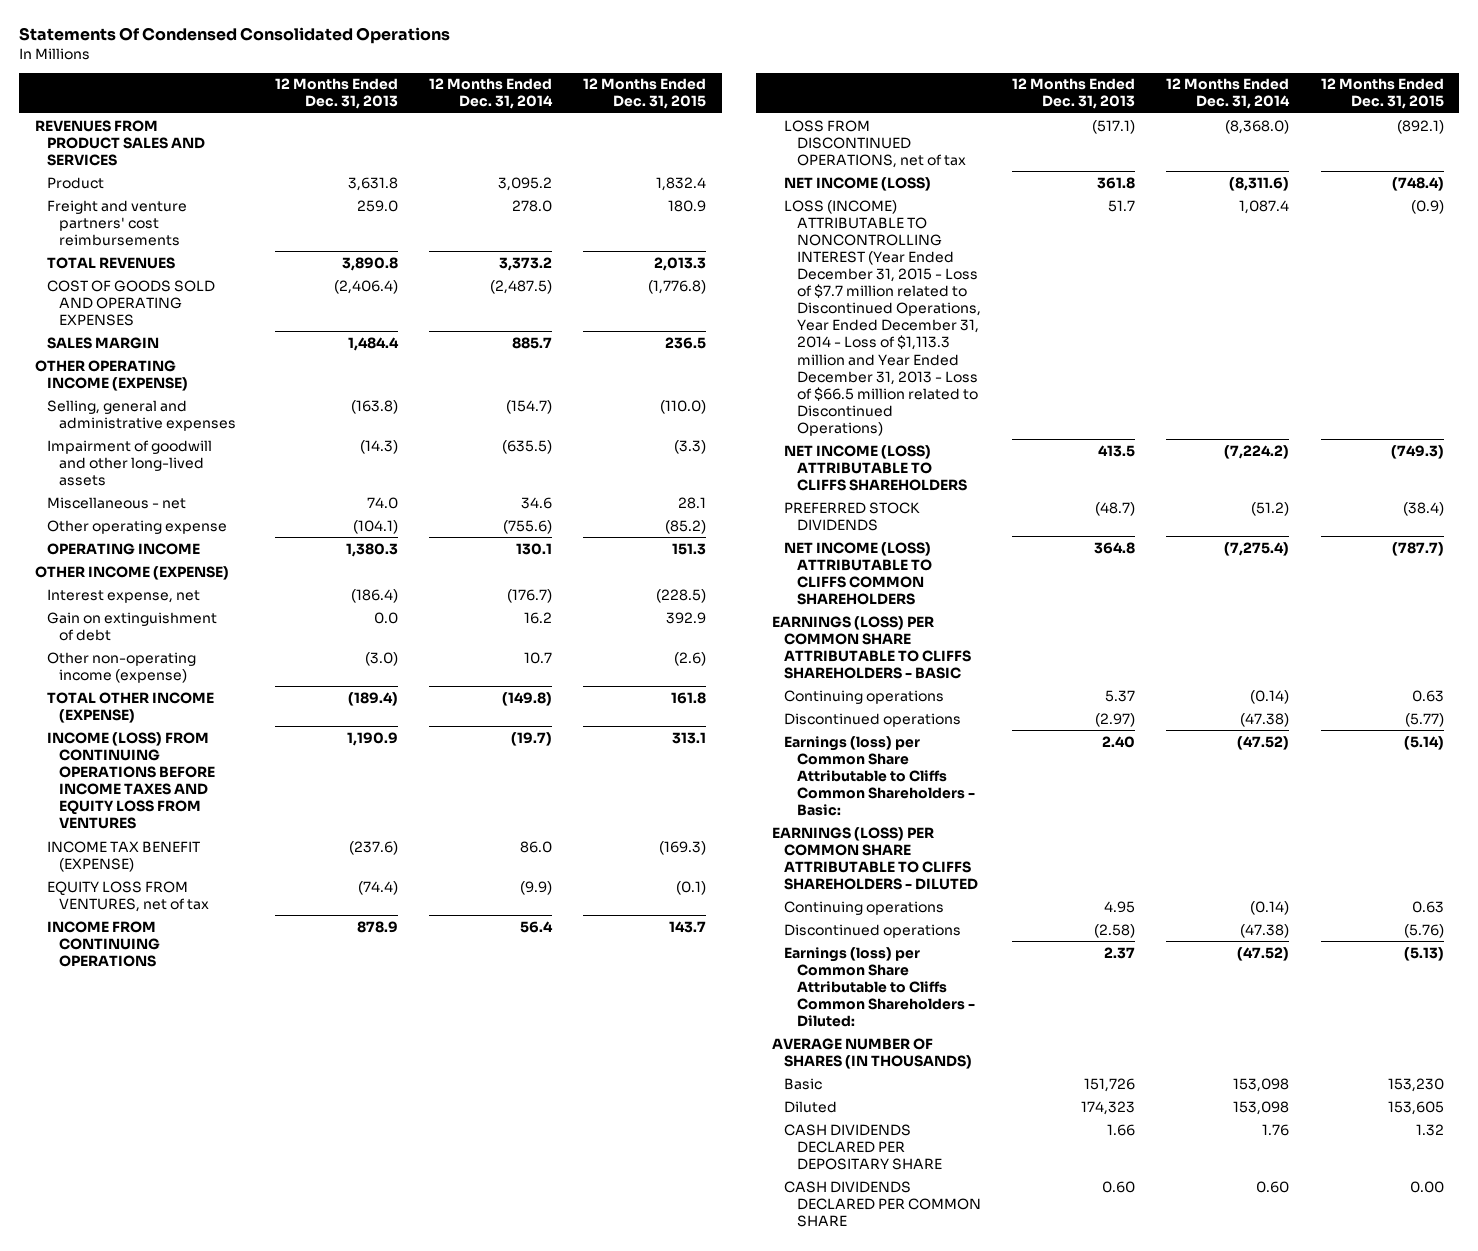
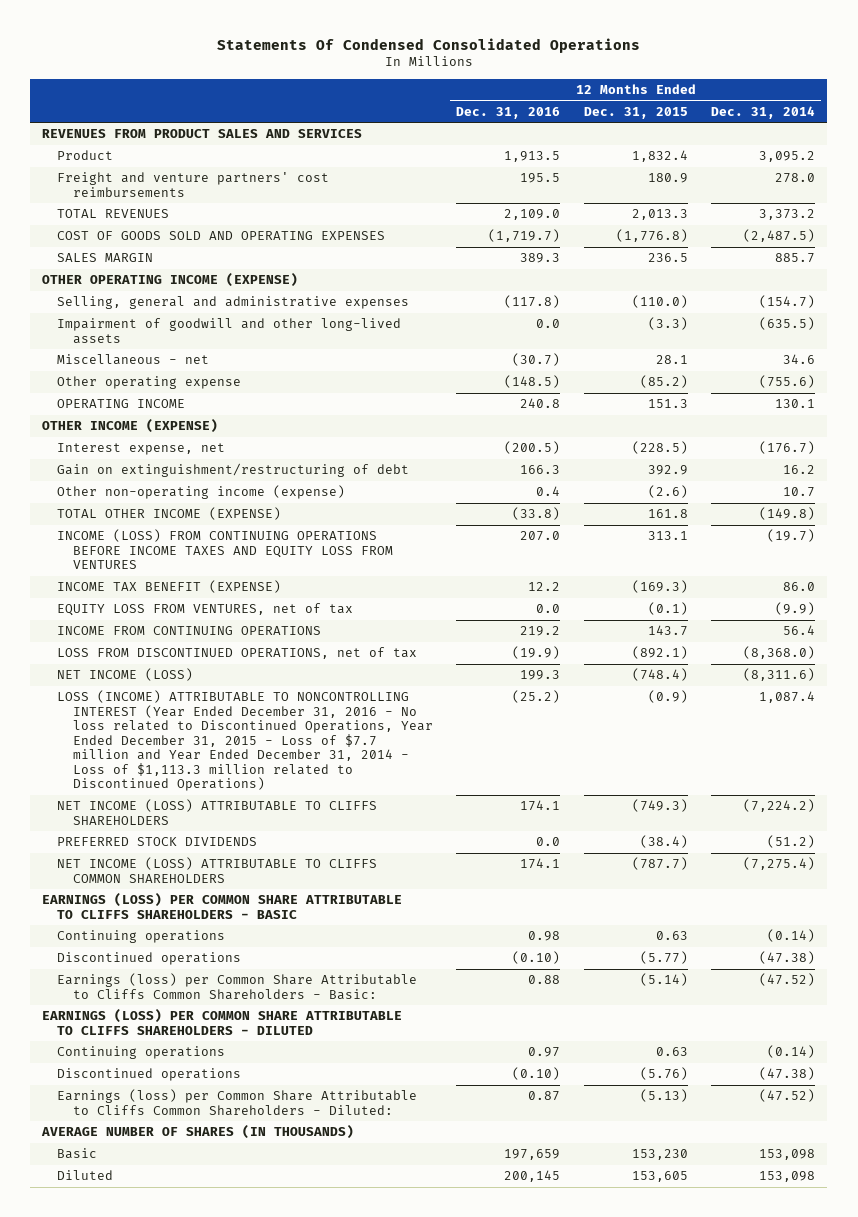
[274,78,398,110] 12 Months Ended Dec. 31, 2013 -> none
none -> [456,106,561,119] Dec. 31, 2016
[46,611,217,641] Gain on extinguishment of debt -> [57,463,410,478] Gain on extinguishment/restructuring of debt
[784,199,981,436] LOSS (INCOME) ATTRIBUTABLE TO NONCONTROLLING INTEREST (Year Ended December 31, 2015 - Loss of $7.7 million related to Discontinued Operations, Year Ended December 31, 2014 - Loss of $1,113.3 million and Year Ended December 31, 2013 - Loss of $66.5 million related to Discontinued Operations) -> [57,690,433,792] LOSS (INCOME) ATTRIBUTABLE TO NONCONTROLLING INTEREST (Year Ended December 31, 2016 - No loss related to Discontinued Operations, Year Ended December 31, 2015 - Loss of $7.7 million and Year Ended December 31, 2014 - Loss of $1,113.3 million related to Discontinued Operations)
[784,1123,942,1170] CASH DIVIDENDS DECLARED PER DEPOSITARY SHARE -> none
[784,1180,981,1227] CASH DIVIDENDS DECLARED PER COMMON SHARE -> none

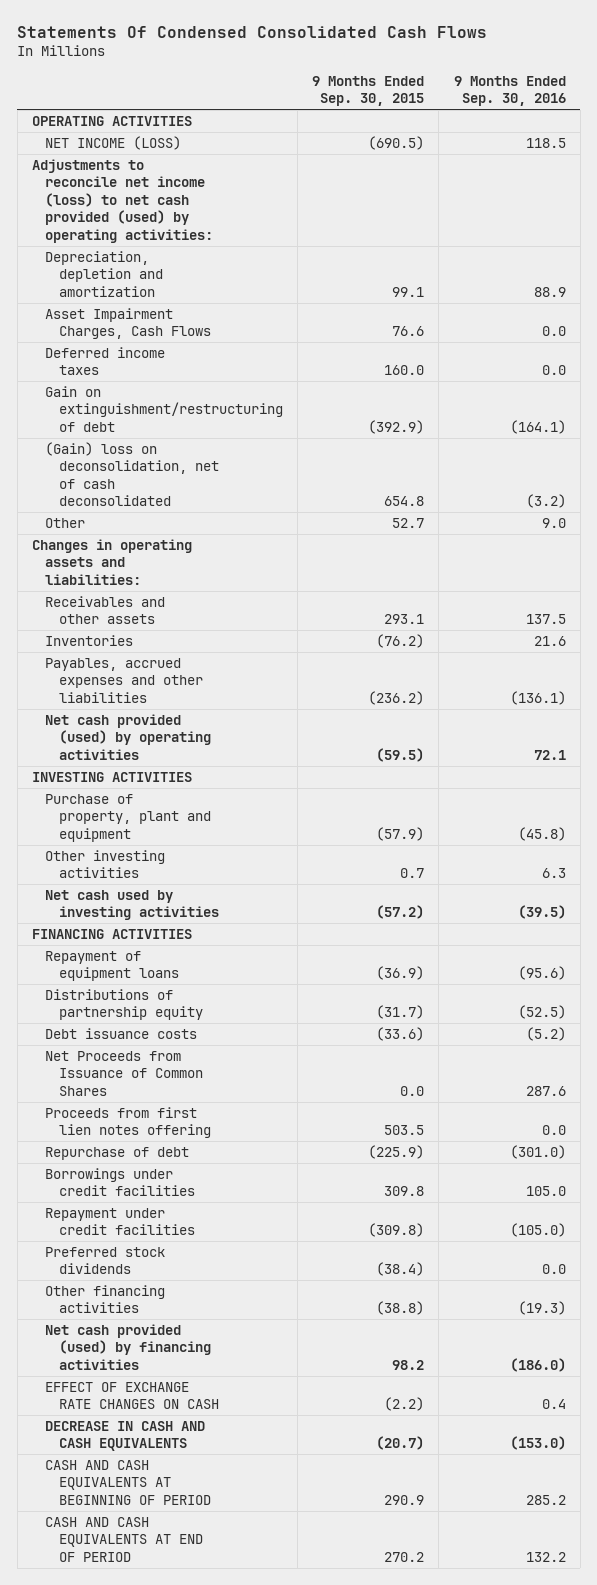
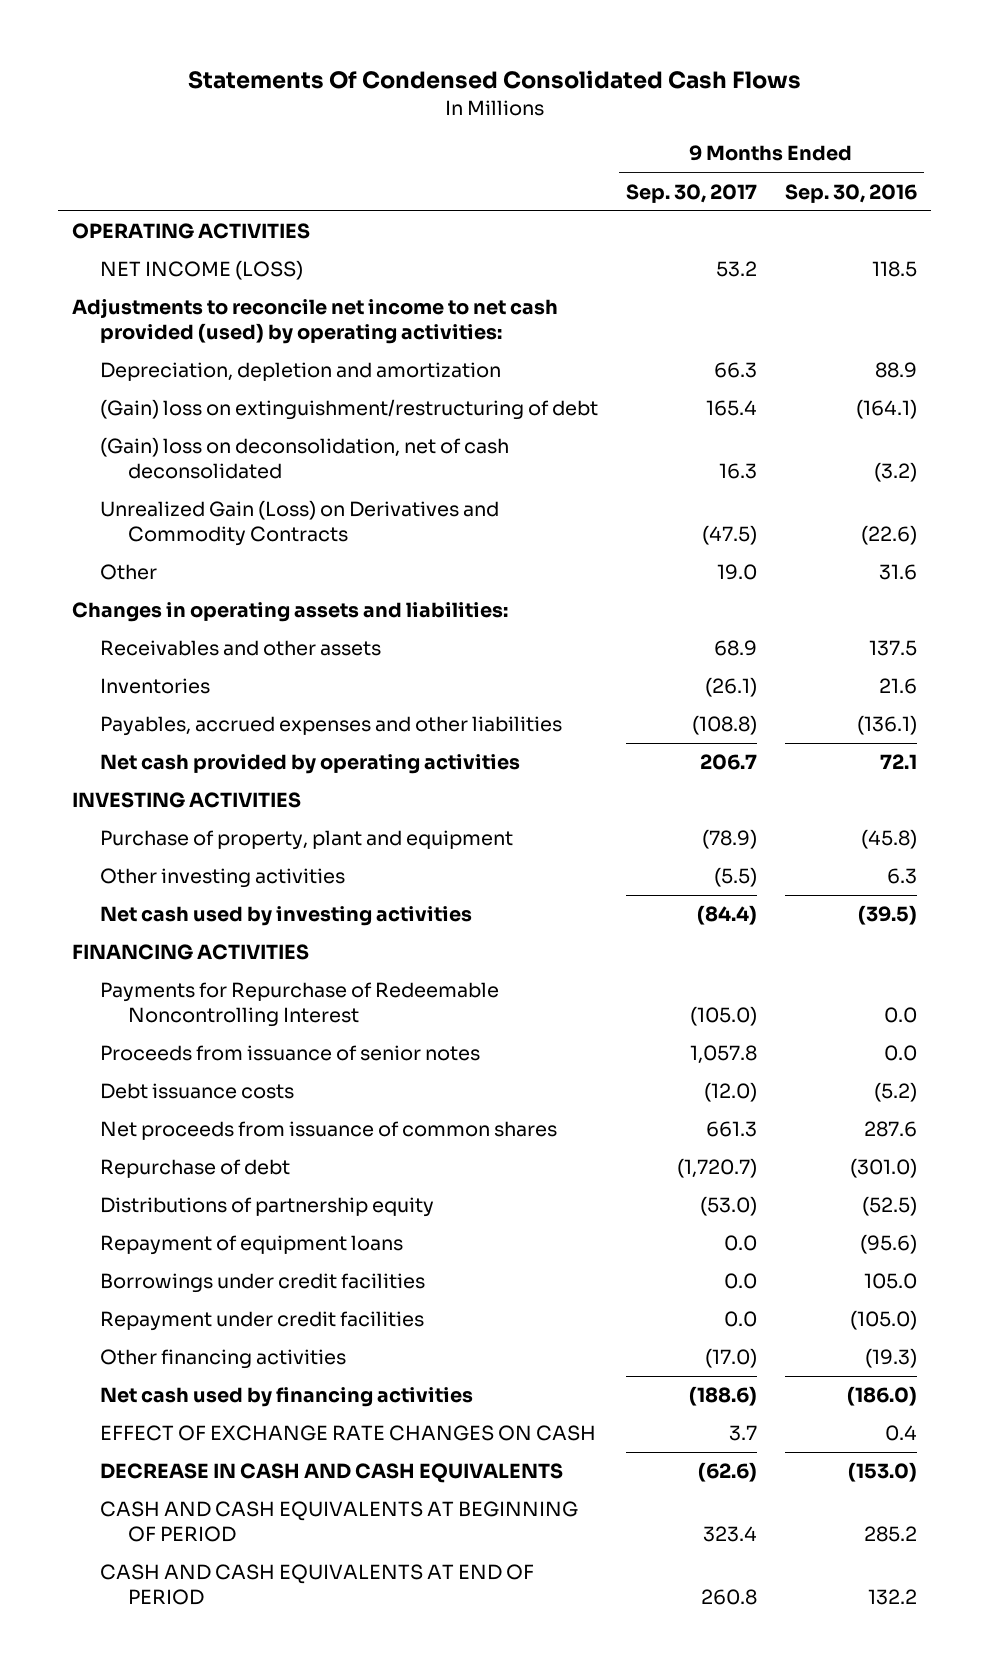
[312,75,425,107] 9 Months Ended Sep. 30, 2015 -> none
none -> [625,183,757,203] Sep. 30, 2017
[31,158,214,243] Adjustments to reconcile net income (loss) to net cash provided (used) by operating activities: -> [72,298,559,345] Adjustments to reconcile net income to net cash provided (used) by operating activities:
[45,307,211,340] Asset Impairment Charges, Cash Flows -> none
[45,346,166,376] Deferred income taxes -> none
[45,385,283,432] Gain on extinguishment/restructuring of debt -> [99,399,598,421] (Gain) loss on extinguishment/restructuring of debt
none -> [99,500,499,547] Unrealized Gain (Loss) on Derivatives and Commodity Contracts
[541,517,566,528] 9.0 -> [878,564,917,581] 31.6
[45,713,211,760] Net cash provided (used) by operating activities -> [99,754,520,775] Net cash provided by operating activities
none -> [99,982,499,1028] Payments for Repurchase of Redeemable Noncontrolling Interest
none -> [99,1045,480,1062] Proceeds from issuance of senior notes
[45,1106,211,1139] Proceeds from first lien notes offering -> none
[45,1050,203,1096] Net Proceeds from Issuance of Common Shares -> [99,1121,557,1141] Net proceeds from issuance of common shares
[45,988,203,1021] Distributions of partnership equity -> [99,1197,434,1218] Distributions of partnership equity
[45,950,179,982] Repayment of equipment loans -> [99,1235,403,1256] Repayment of equipment loans
[45,1246,166,1275] Preferred stock dividends -> none
[45,1323,211,1370] Net cash provided (used) by financing activities -> [99,1387,473,1408] Net cash used by financing activities

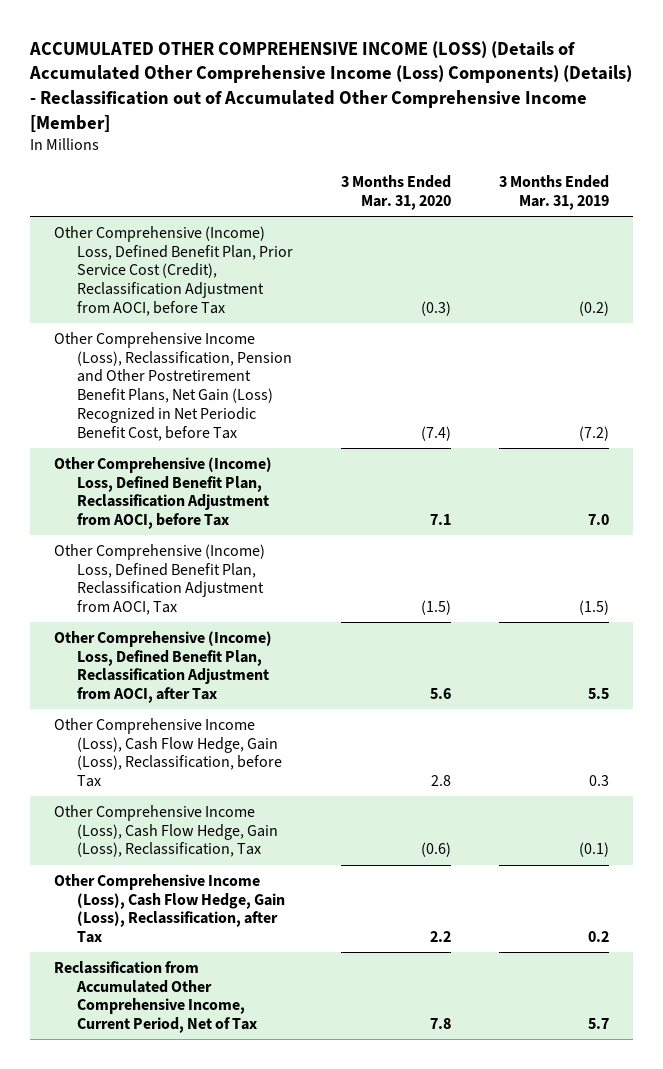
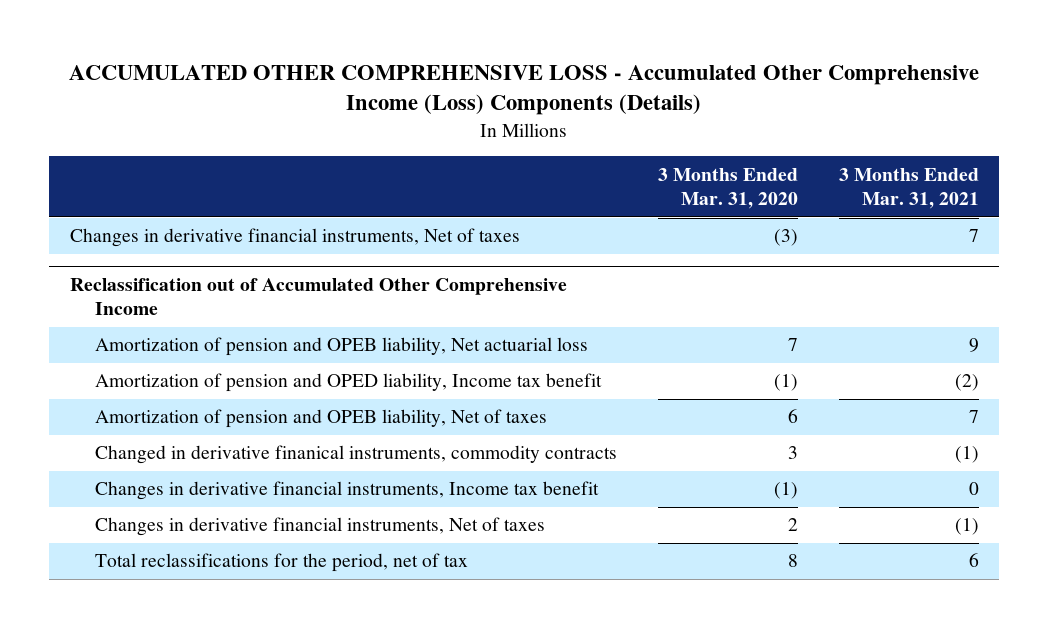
[29,40,633,132] ACCUMULATED OTHER COMPREHENSIVE INCOME (LOSS) (Details of Accumulated Other Comprehensive Income (Loss) Components) (Details) - Reclassification out of Accumulated Other Comprehensive Income [Member] -> [69,64,980,116] ACCUMULATED OTHER COMPREHENSIVE LOSS - Accumulated Other Comprehensive Income (Loss) Components (Details)
[498,175,609,210] 3 Months Ended Mar. 31, 2019 -> none
none -> [838,167,979,210] 3 Months Ended Mar. 31, 2021
[53,225,294,317] Other Comprehensive (Income) Loss, Defined Benefit Plan, Prior Service Cost (Credit), Reclassification Adjustment from AOCI, before Tax -> none
[53,331,293,441] Other Comprehensive Income (Loss), Reclassification, Pension and Other Postretirement Benefit Plans, Net Gain (Loss) Recognized in Net Periodic Benefit Cost, before Tax -> none
[53,456,272,530] Other Comprehensive (Income) Loss, Defined Benefit Plan, Reclassification Adjustment from AOCI, before Tax -> none
[53,543,265,616] Other Comprehensive (Income) Loss, Defined Benefit Plan, Reclassification Adjustment from AOCI, Tax -> none
[53,630,272,704] Other Comprehensive (Income) Loss, Defined Benefit Plan, Reclassification Adjustment from AOCI, after Tax -> none
[53,717,283,788] Other Comprehensive Income (Loss), Cash Flow Hedge, Gain (Loss), Reclassification, before Tax -> none
[53,804,279,858] Other Comprehensive Income (Loss), Cash Flow Hedge, Gain (Loss), Reclassification, Tax -> none
[53,873,286,944] Other Comprehensive Income (Loss), Cash Flow Hedge, Gain (Loss), Reclassification, after Tax -> none
none -> [69,228,520,248] Changes in derivative financial instruments, Net of taxes
none -> [69,277,567,316] Reclassification out of Accumulated Other Comprehensive Income
none -> [95,337,589,357] Amortization of pension and OPEB liability, Net actuarial loss
none -> [95,373,603,393] Amortization of pension and OPED liability, Income tax benefit
none -> [95,409,548,429] Amortization of pension and OPEB liability, Net of taxes
none -> [95,445,618,465] Changed in derivative finanical instruments, commodity contracts
none -> [95,481,600,501] Changes in derivative financial instruments, Income tax benefit
none -> [95,517,546,537] Changes in derivative financial instruments, Net of taxes
[53,960,258,1034] Reclassification from Accumulated Other Comprehensive Income, Current Period, Net of Tax -> [95,553,469,573] Total reclassifications for the period, net of tax
[430,1018,452,1030] 7.8 -> [788,554,799,568] 8

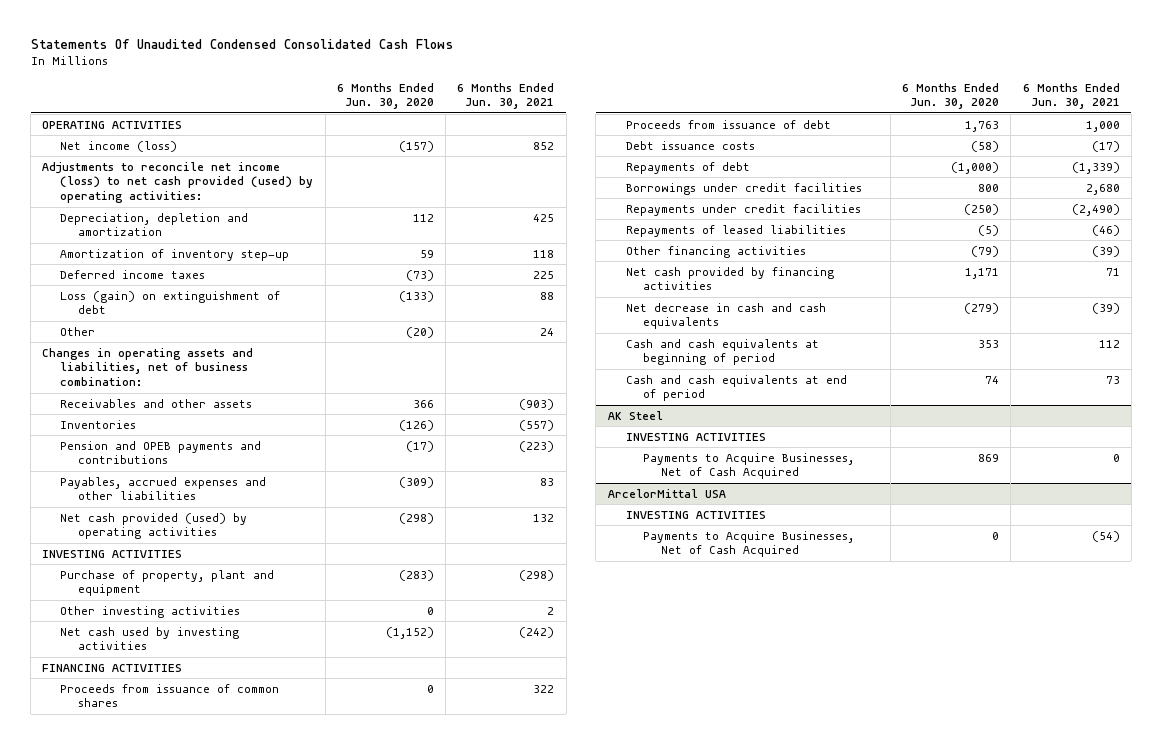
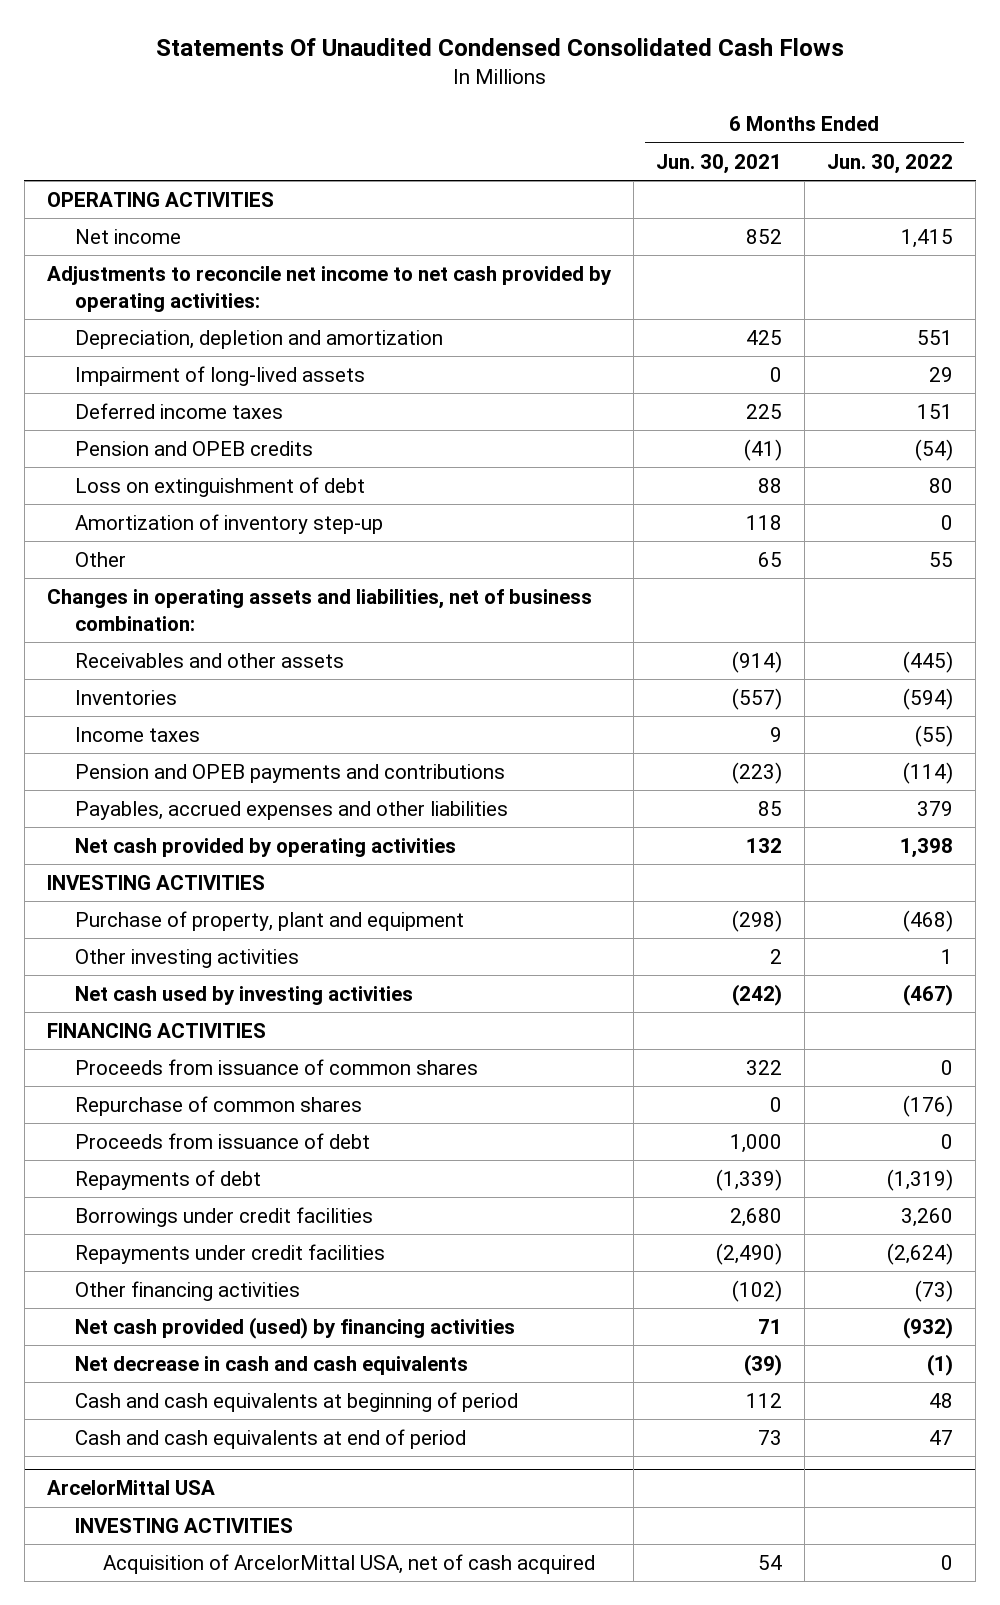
[336,82,434,110] 6 Months Ended Jun. 30, 2020 -> none
none -> [827,153,954,174] Jun. 30, 2022
[60,140,178,152] Net income (loss) -> [74,229,181,245] Net income
[42,161,314,204] Adjustments to reconcile net income (loss) to net cash provided (used) by operating activities: -> [46,266,612,312] Adjustments to reconcile net income to net cash provided by operating activities:
none -> [74,366,365,387] Impairment of long-lived assets
none -> [74,441,313,457] Pension and OPEB credits
[60,290,281,315] Loss (gain) on extinguishment of debt -> [74,477,365,498] Loss on extinguishment of debt
[60,248,290,261] Amortization of inventory step-up -> [74,514,383,535] Amortization of inventory step-up
[540,327,555,336] 24 -> [757,552,782,568] 65
[519,398,555,410] (903) -> [731,651,782,674] (914)
none -> [74,727,200,743] Income taxes
[540,477,555,486] 83 -> [757,801,782,817] 85
[60,512,248,540] Net cash provided (used) by operating activities -> [74,838,456,858] Net cash provided by operating activities
none -> [74,1096,362,1117] Repurchase of common shares
[625,140,755,150] Debt issuance costs -> none
[625,224,846,237] Repayments of leased liabilities -> none
[1091,245,1120,257] (39) -> [731,1280,782,1303] (102)
[625,266,834,291] Net cash provided by financing activities -> [74,1317,515,1340] Net cash provided (used) by financing activities
[607,410,663,420] AK Steel -> none
[625,432,766,441] INVESTING ACTIVITIES -> none
[643,452,855,480] Payments to Acquire Businesses, Net of Cash Acquired -> none
[643,530,855,558] Payments to Acquire Businesses, Net of Cash Acquired -> [102,1554,595,1575] Acquisition of ArcelorMittal USA, net of cash acquired
[1091,530,1120,542] (54) -> [757,1555,782,1571] 54

